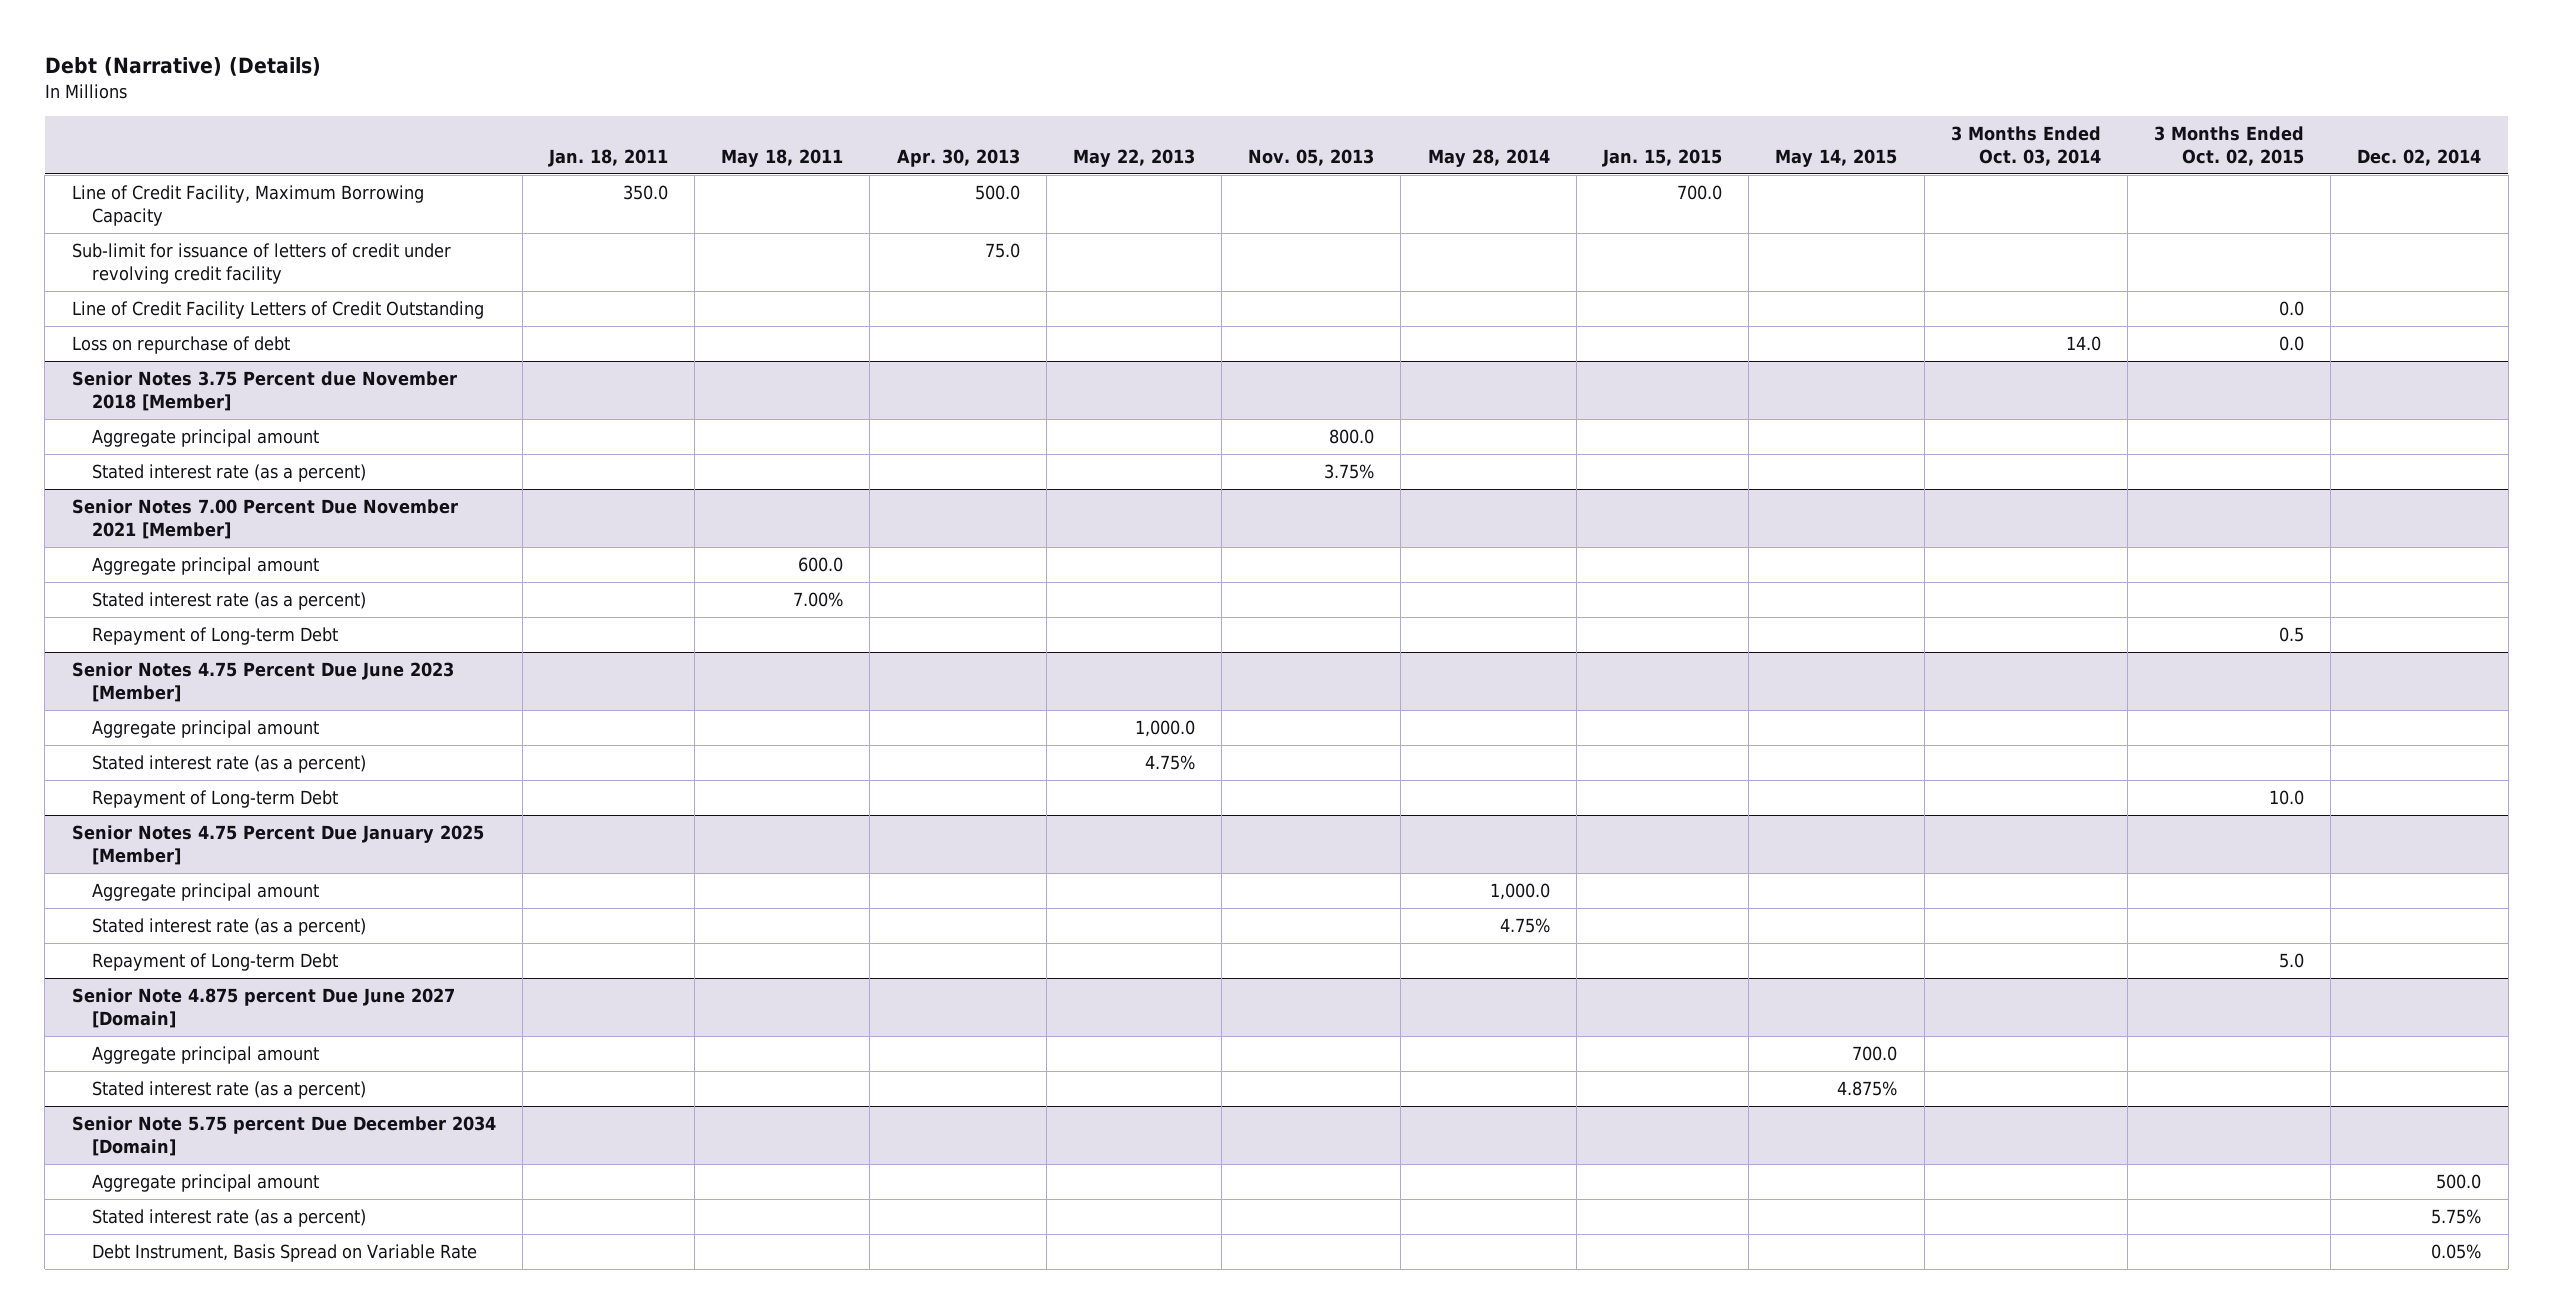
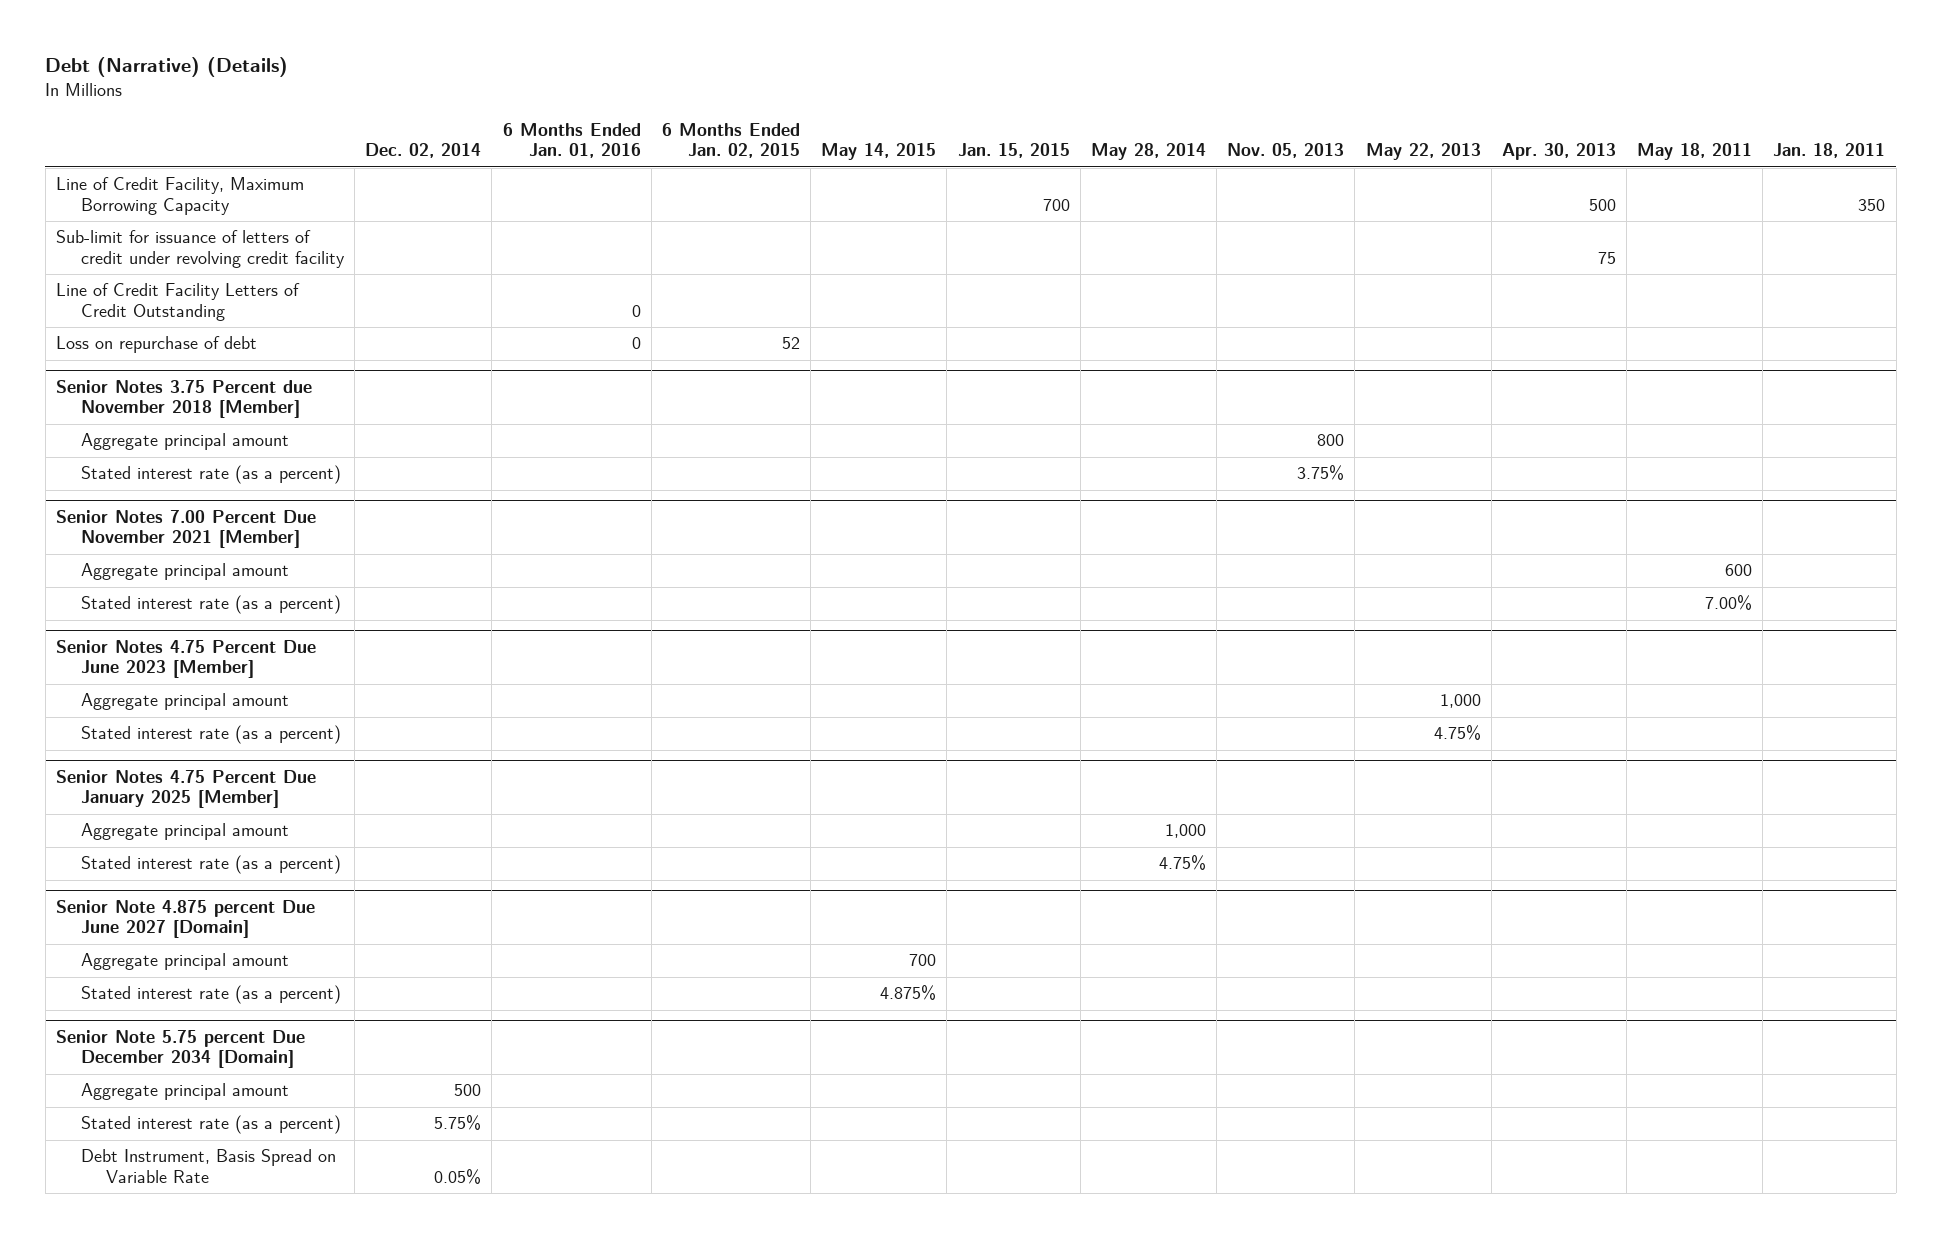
[1950,126,2101,167] 3 Months Ended Oct. 03, 2014 -> none
[2154,126,2305,167] 3 Months Ended Oct. 02, 2015 -> none
none -> [502,122,641,159] 6 Months Ended Jan. 01, 2016
none -> [661,122,800,159] 6 Months Ended Jan. 02, 2015
[622,185,668,201] 350.0 -> [1858,199,1886,212] 350
[974,185,1020,201] 500.0 -> [1588,199,1616,212] 500
[1677,185,1723,201] 700.0 -> [1042,199,1070,212] 700
[984,243,1020,259] 75.0 -> [1597,252,1616,265] 75
[1329,429,1375,445] 800.0 -> [1317,434,1345,447] 800
[798,557,844,573] 600.0 -> [1725,564,1753,577] 600
[92,627,339,646] Repayment of Long-term Debt -> none
[1134,720,1195,738] 1,000.0 -> [1439,694,1481,709] 1,000
[92,790,339,809] Repayment of Long-term Debt -> none
[1489,883,1550,901] 1,000.0 -> [1164,824,1206,839] 1,000
[92,953,339,972] Repayment of Long-term Debt -> none
[1852,1046,1898,1062] 700.0 -> [909,954,937,967] 700
[2436,1174,2482,1190] 500.0 -> [454,1084,482,1097] 500

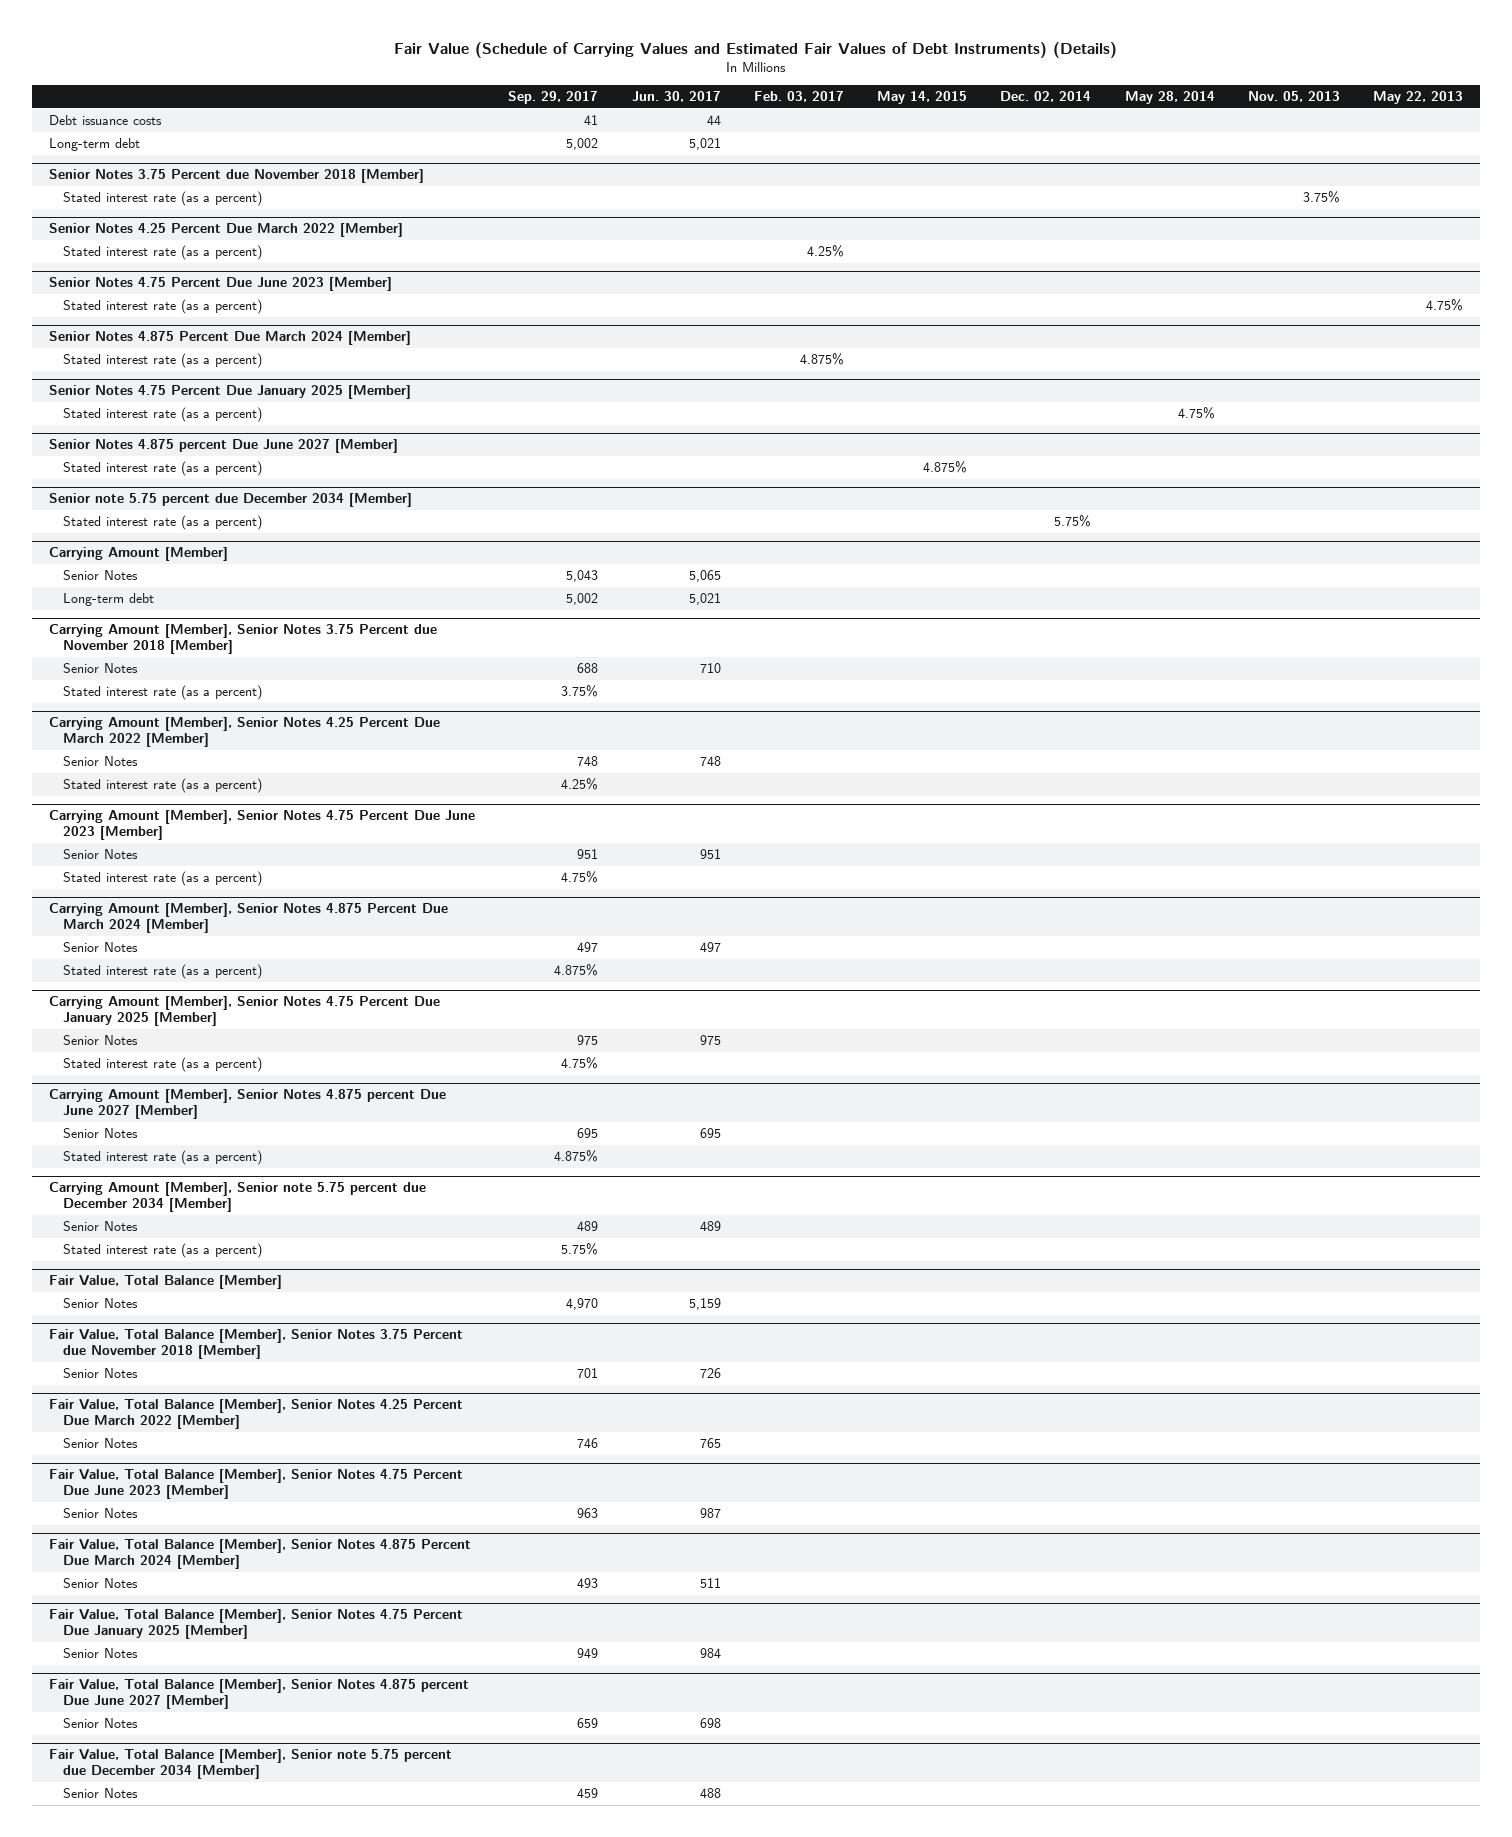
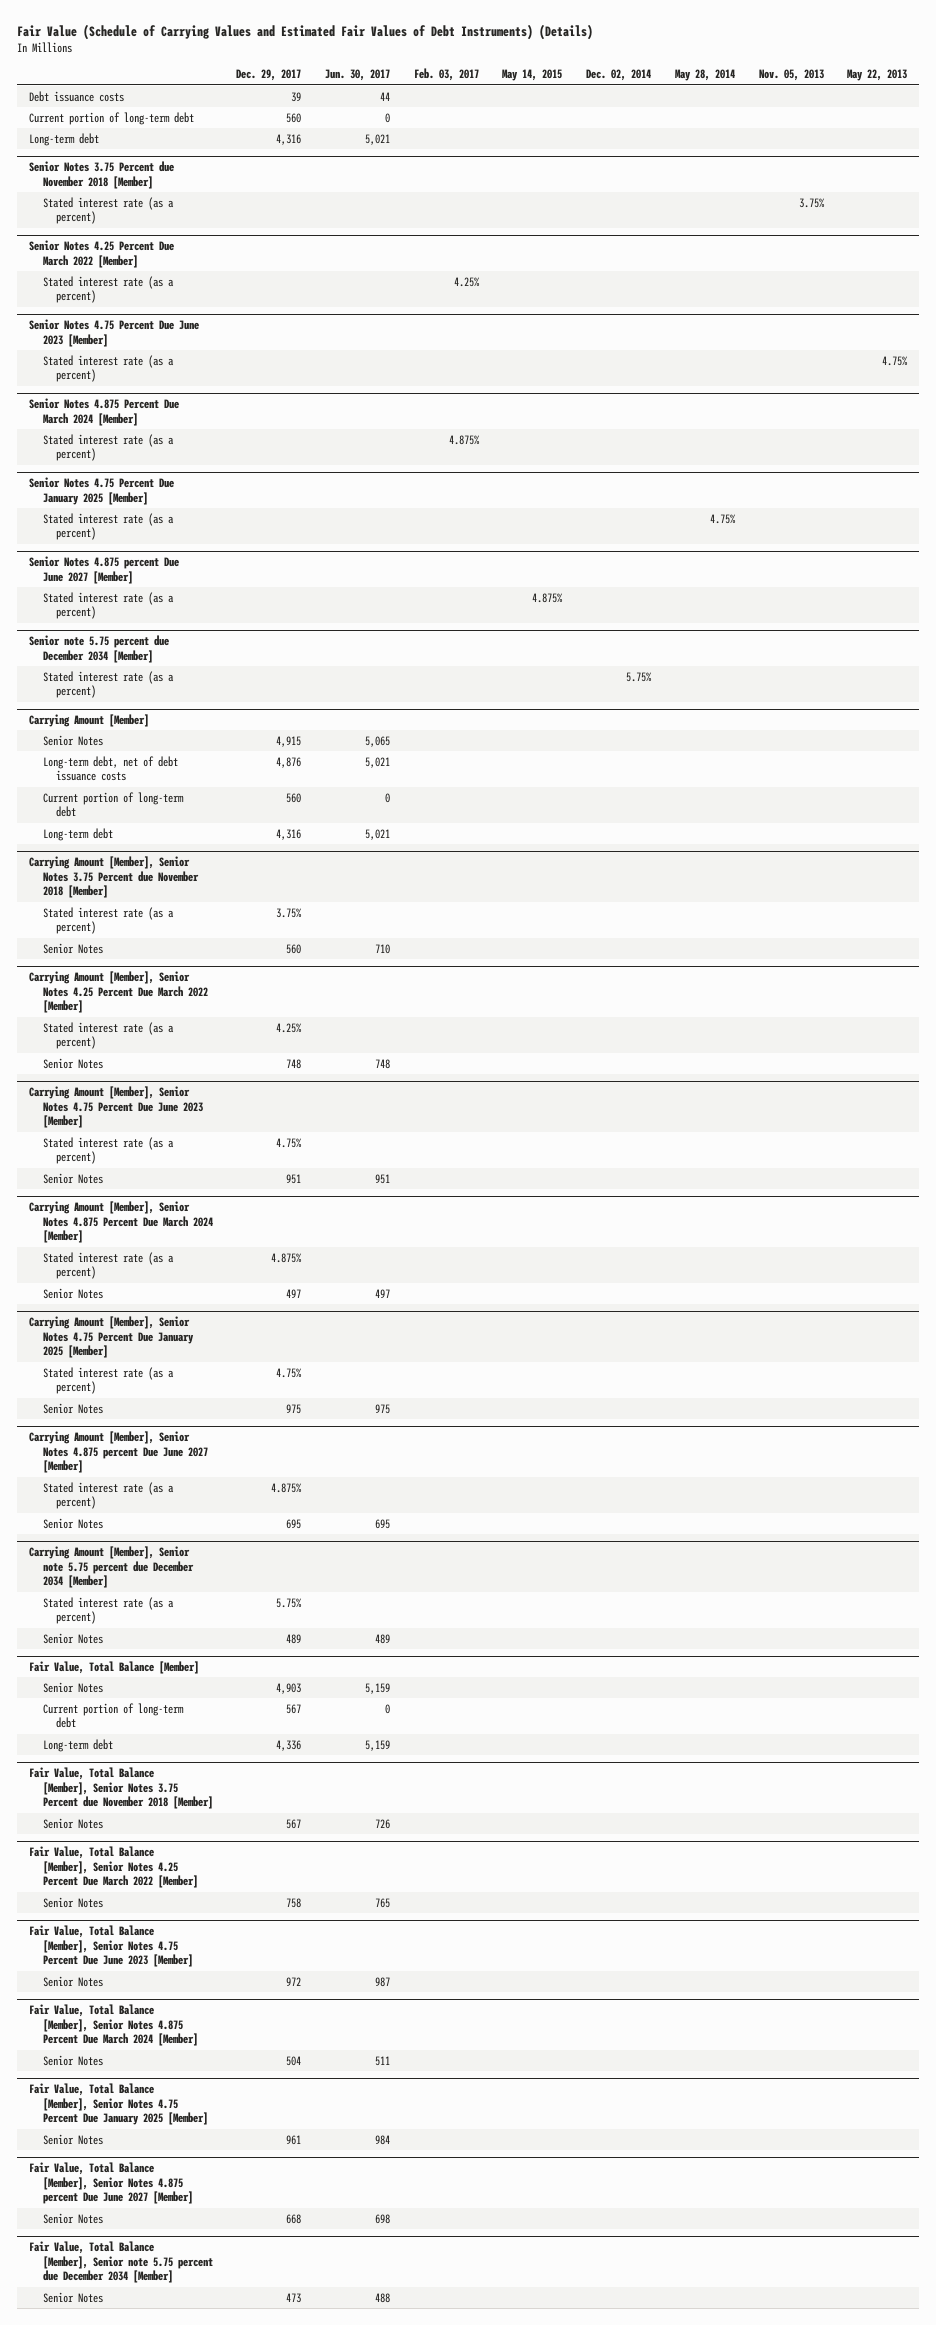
[508,91,599,105] Sep. 29, 2017 -> none
none -> [236,69,302,82] Dec. 29, 2017
none -> [29,111,195,125] Current portion of long-term debt
none -> [42,755,178,782] Long-term debt, net of debt issuance costs
none -> [42,791,184,818] Current portion of long-term debt
[62,663,138,674] Senior Notes -> [42,942,103,954] Senior Notes
[62,756,138,767] Senior Notes -> [42,1057,103,1069] Senior Notes
[62,849,138,860] Senior Notes -> [42,1172,103,1184] Senior Notes
[62,942,138,953] Senior Notes -> [42,1287,103,1299] Senior Notes
[62,1035,138,1046] Senior Notes -> [42,1402,103,1414] Senior Notes
[62,1128,138,1139] Senior Notes -> [42,1517,103,1529] Senior Notes
[62,1221,138,1232] Senior Notes -> [42,1632,103,1644] Senior Notes
none -> [42,1702,184,1729] Current portion of long-term debt
none -> [42,1738,113,1752] Long-term debt

